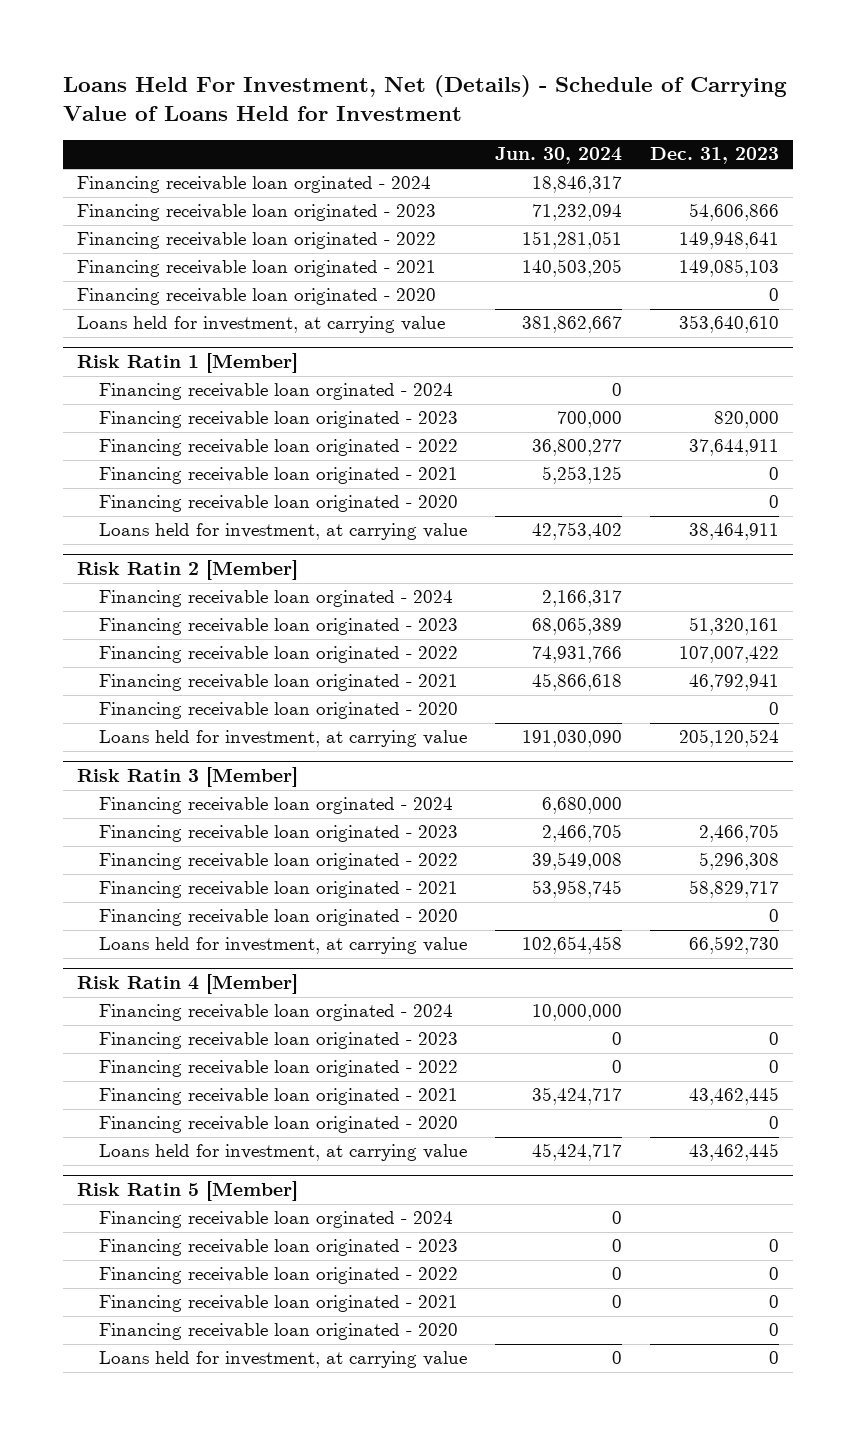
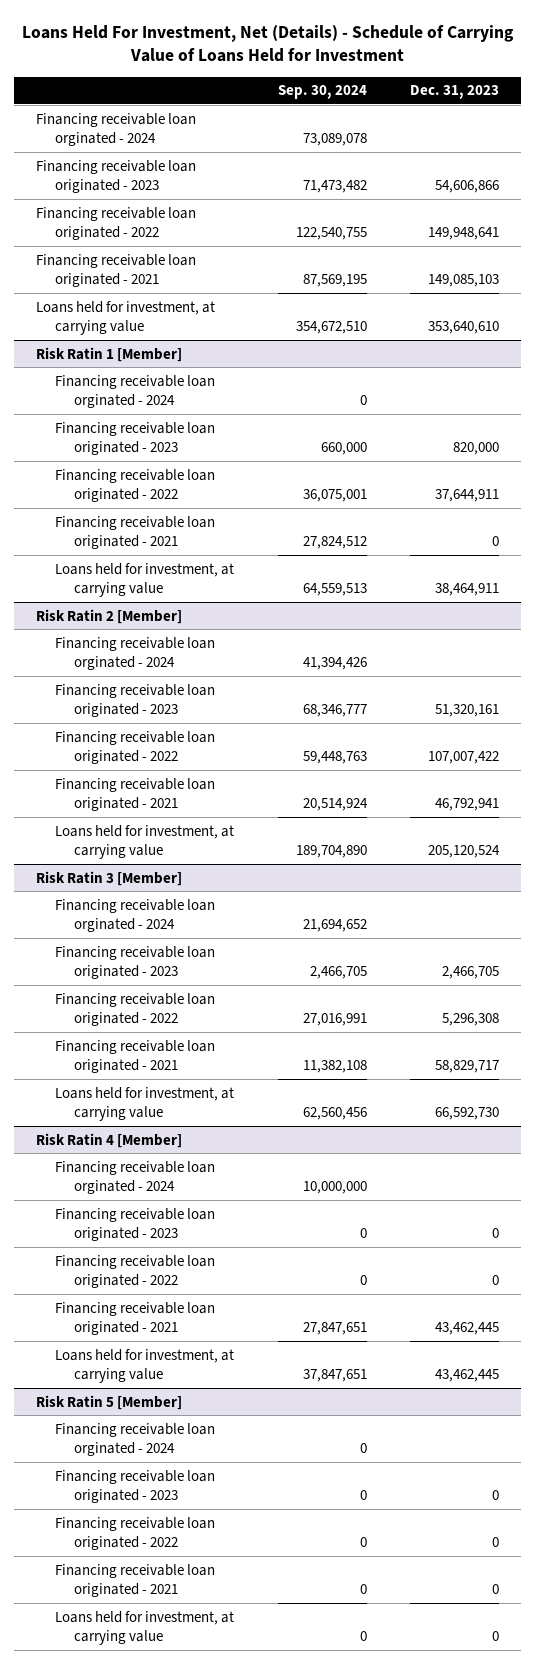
[495,147,623,165] Jun. 30, 2024 -> none
none -> [277,85,367,100] Sep. 30, 2024
[77,288,437,306] Financing receivable loan originated - 2020 -> none
[99,495,459,513] Financing receivable loan originated - 2020 -> none
[99,702,459,720] Financing receivable loan originated - 2020 -> none
[99,909,459,927] Financing receivable loan originated - 2020 -> none
[99,1116,459,1134] Financing receivable loan originated - 2020 -> none
[99,1323,459,1341] Financing receivable loan originated - 2020 -> none

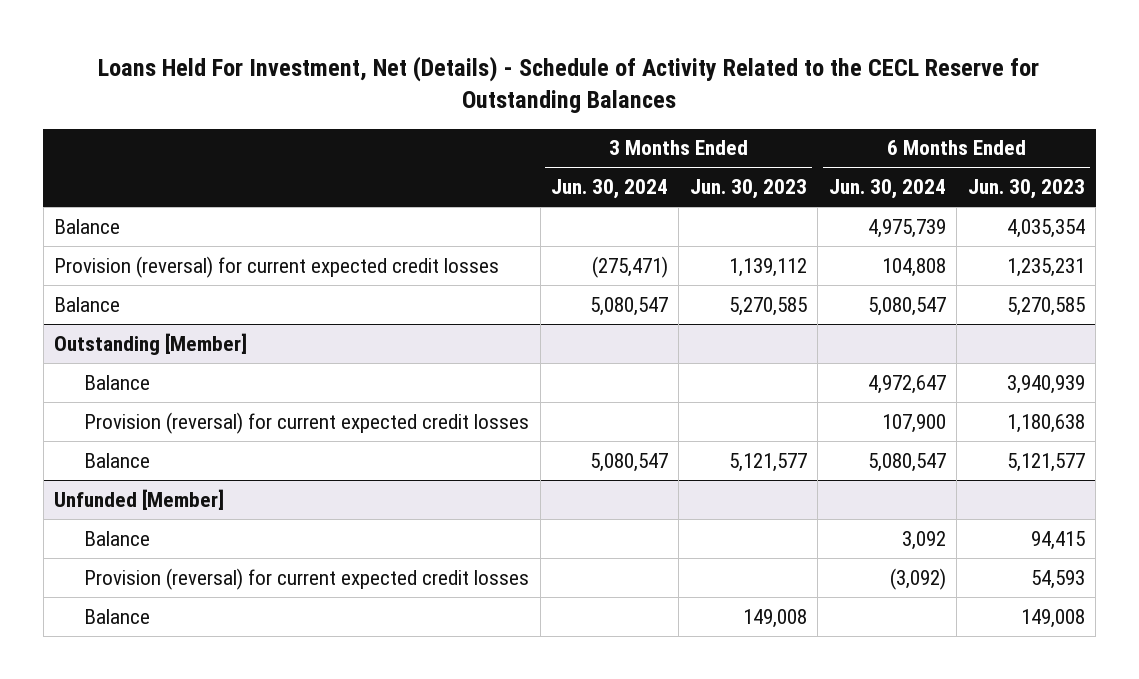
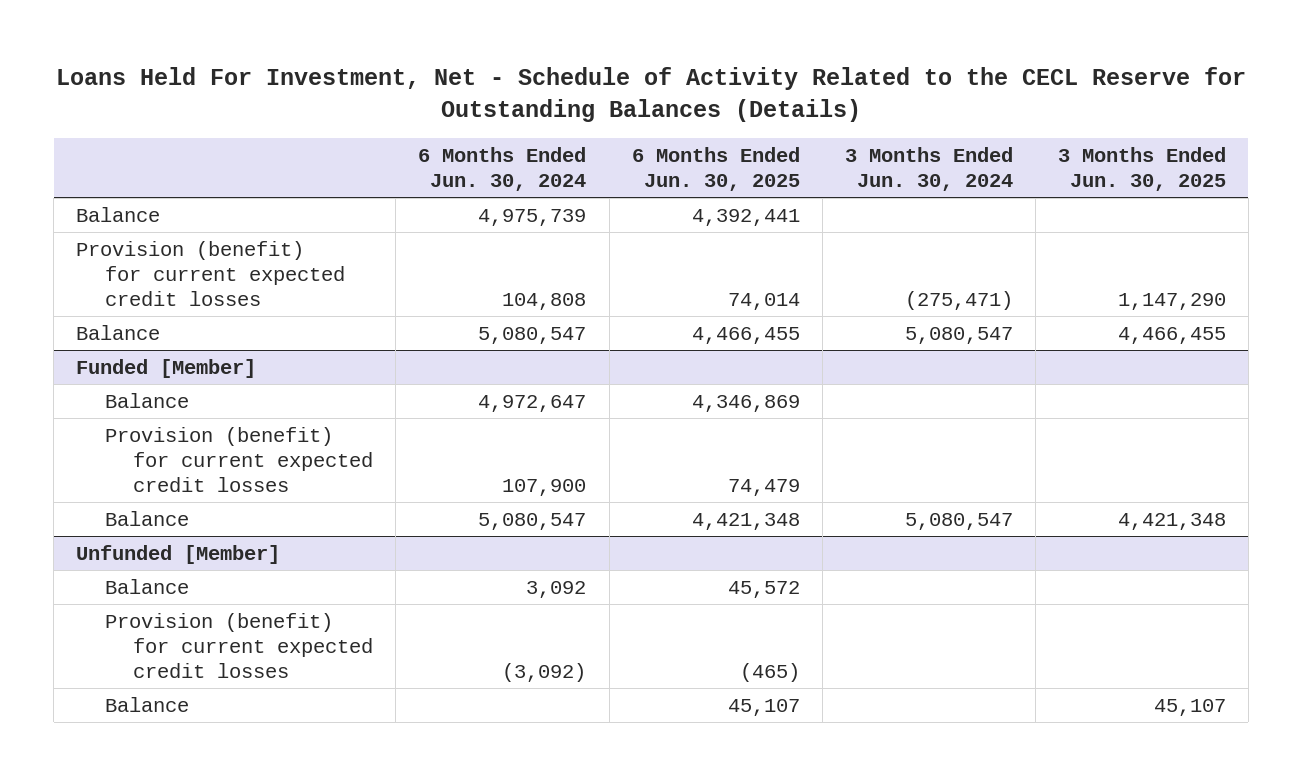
[98,55,1040,113] Loans Held For Investment, Net (Details) - Schedule of Activity Related to the CECL Reserve for Outstanding Balances -> [56,67,1247,123] Loans Held For Investment, Net - Schedule of Activity Related to the CECL Reserve for Outstanding Balances (Details)
[689,179,807,200] Jun. 30, 2023 -> none
[967,179,1085,200] Jun. 30, 2023 -> none
none -> [631,146,800,191] 6 Months Ended Jun. 30, 2025
none -> [1057,146,1226,191] 3 Months Ended Jun. 30, 2025
[54,255,500,278] Provision (reversal) for current expected credit losses -> [76,240,345,306] Provision (benefit) for current expected credit losses
[54,332,248,355] Outstanding [Member] -> none
none -> [76,358,257,378] Funded [Member]
[84,411,530,434] Provision (reversal) for current expected credit losses -> [104,426,374,492] Provision (benefit) for current expected credit losses
[84,567,530,590] Provision (reversal) for current expected credit losses -> [104,612,374,678] Provision (benefit) for current expected credit losses

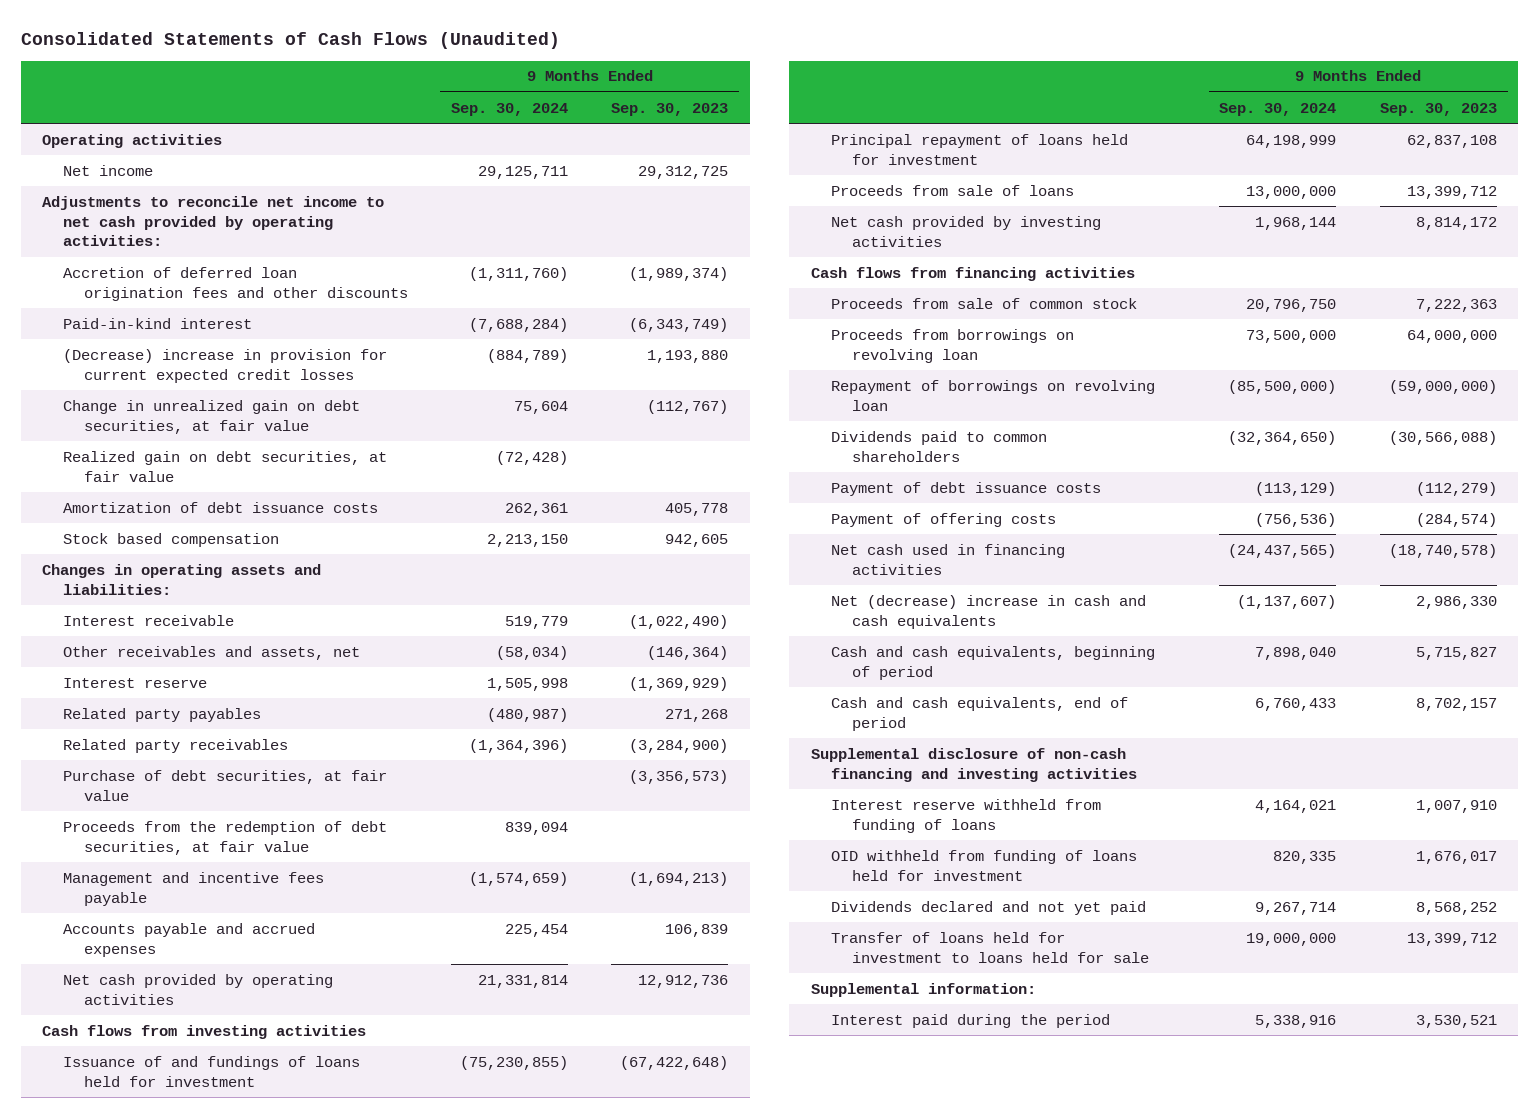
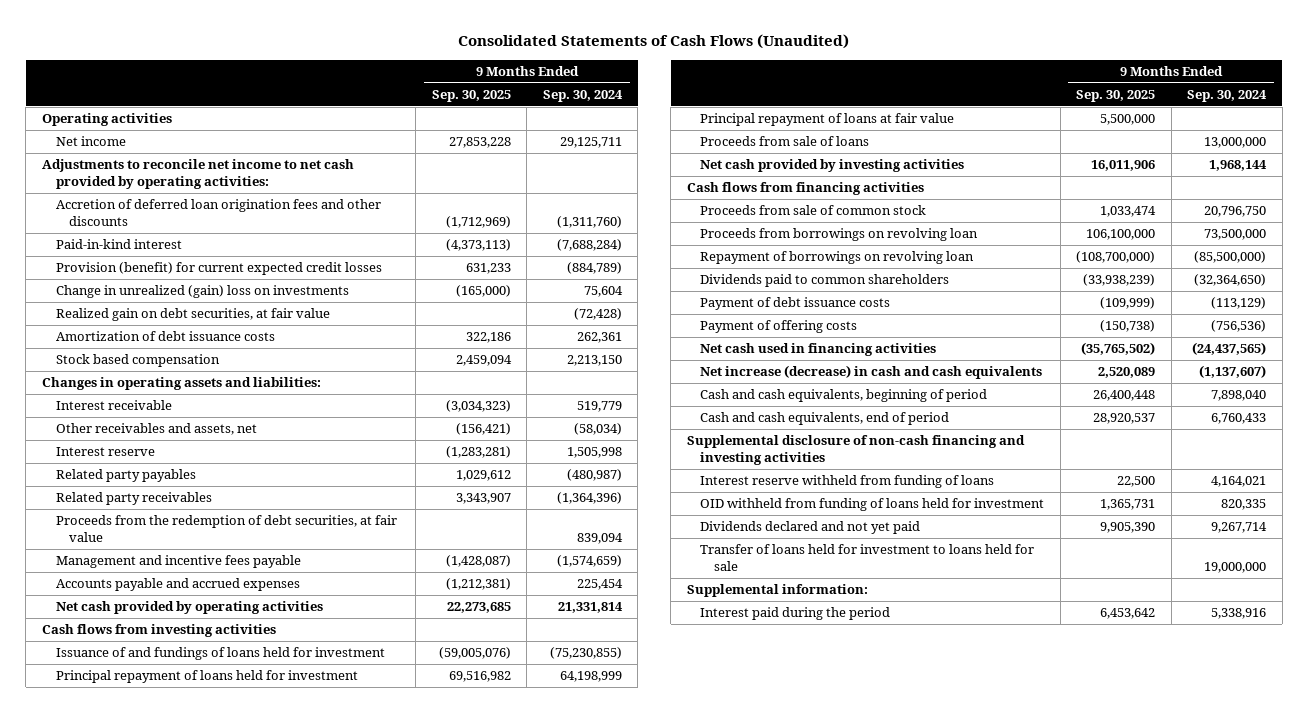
[611,102,729,116] Sep. 30, 2023 -> none
none -> [431,89,511,102] Sep. 30, 2025
[62,348,387,383] (Decrease) increase in provision for current expected credit losses -> [55,262,382,276] Provision (benefit) for current expected credit losses
[62,399,360,434] Change in unrealized gain on debt securities, at fair value -> [55,285,349,299] Change in unrealized (gain) loss on investments
[62,769,387,801] Purchase of debt securities, at fair value -> none
none -> [700,113,955,127] Principal repayment of loans at fair value
[831,594,1147,629] Net (decrease) increase in cash and cash equivalents -> [700,365,1043,380] Net increase (decrease) in cash and cash equivalents

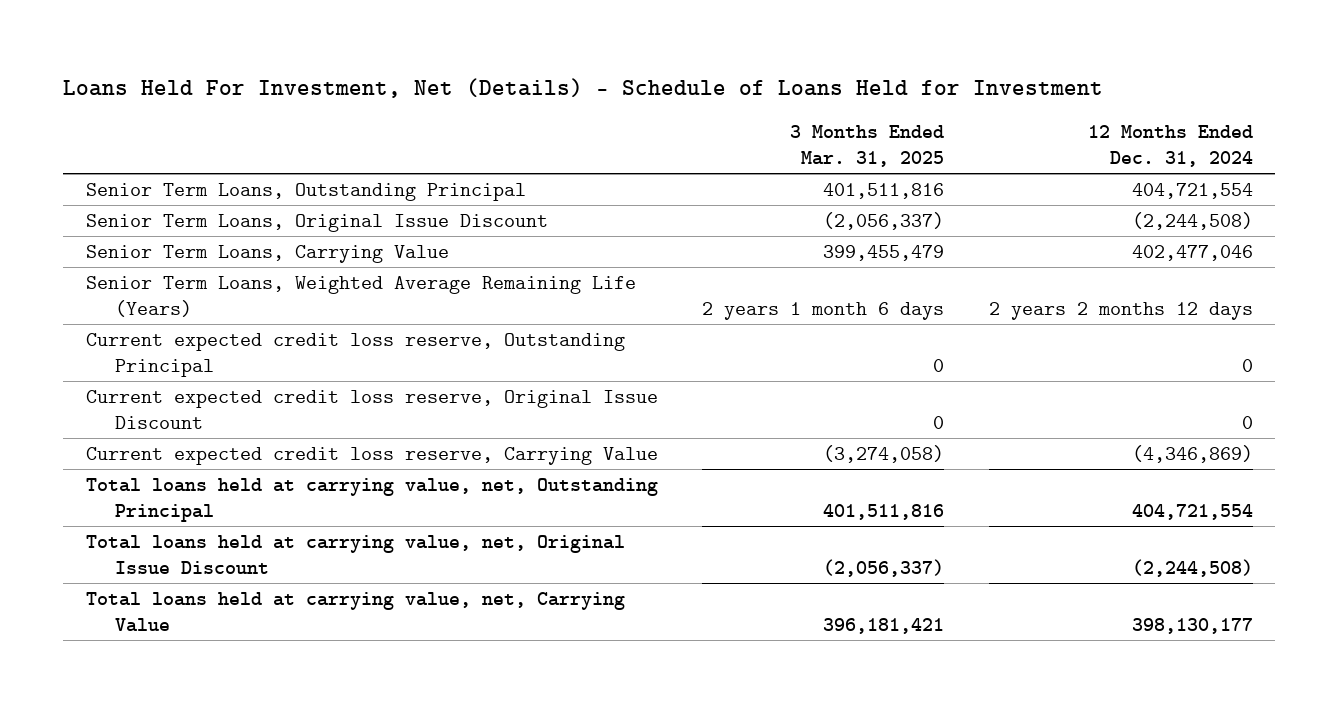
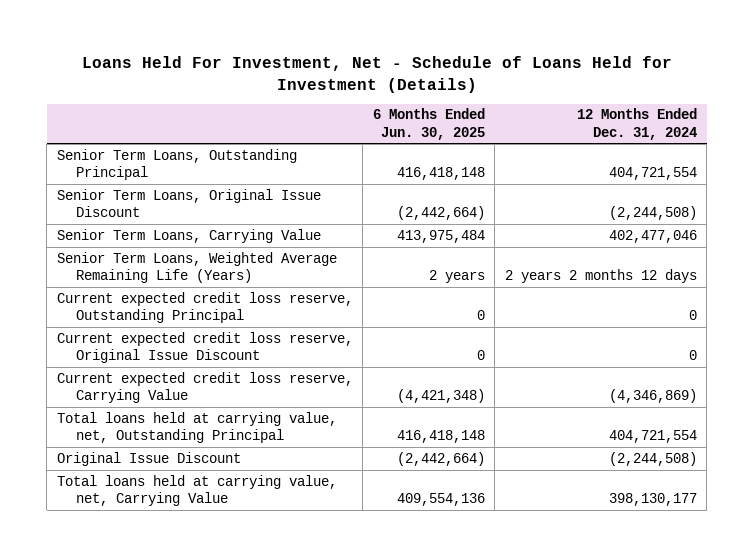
[63,78,1104,99] Loans Held For Investment, Net (Details) - Schedule of Loans Held for Investment -> [81,56,672,93] Loans Held For Investment, Net - Schedule of Loans Held for Investment (Details)
[790,125,945,168] 3 Months Ended Mar. 31, 2025 -> none
none -> [372,108,485,140] 6 Months Ended Jun. 30, 2025
[85,534,625,575] Total loans held at carrying value, net, Original Issue Discount -> [56,451,241,466] Original Issue Discount

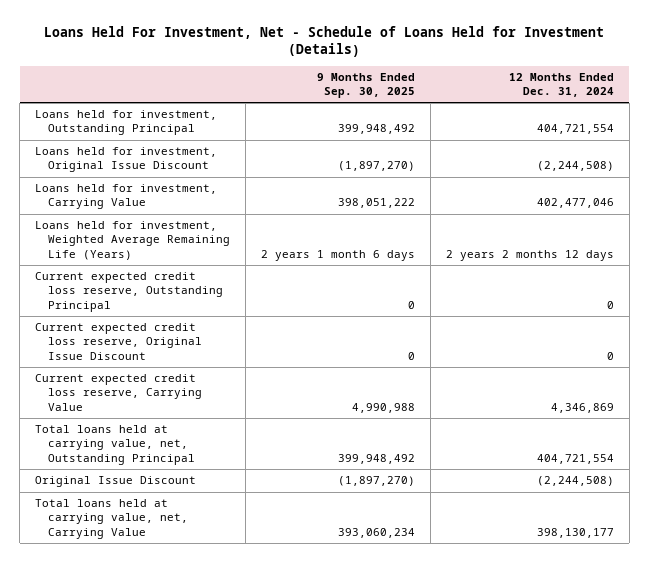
[372,108,485,140] 6 Months Ended Jun. 30, 2025 -> none
none -> [316,72,415,99] 9 Months Ended Sep. 30, 2025
[56,148,297,181] Senior Term Loans, Outstanding Principal -> [35,110,218,136] Loans held for investment, Outstanding Principal
[56,188,321,218] Senior Term Loans, Original Issue Discount -> [35,147,218,173] Loans held for investment, Original Issue Discount
[56,228,321,243] Senior Term Loans, Carrying Value -> [35,184,218,210] Loans held for investment, Carrying Value
[56,251,337,284] Senior Term Loans, Weighted Average Remaining Life (Years) -> [35,221,230,260] Loans held for investment, Weighted Average Remaining Life (Years)
[608,389,697,404] (4,346,869) -> [550,402,614,413] 4,346,869

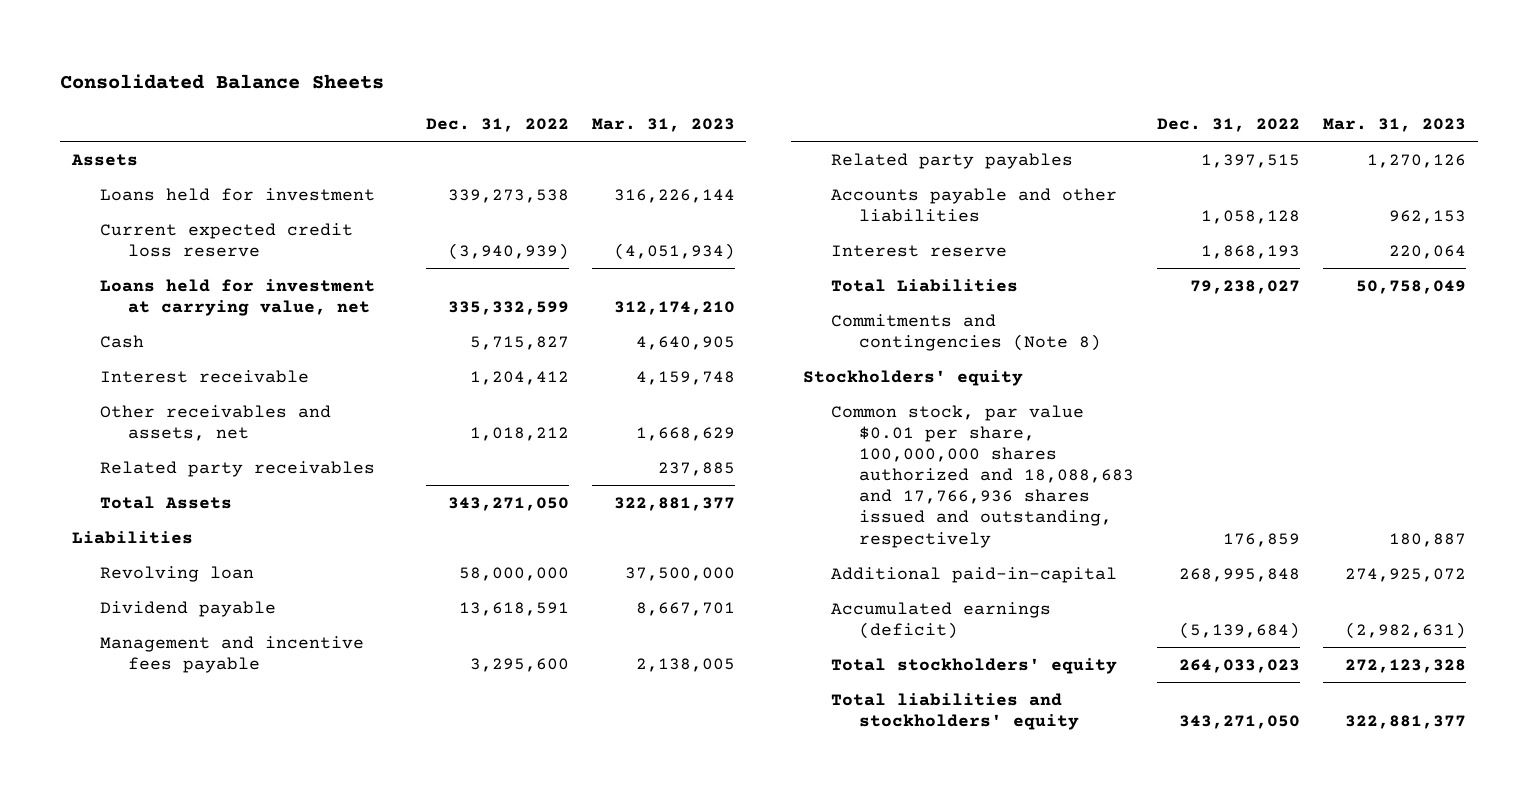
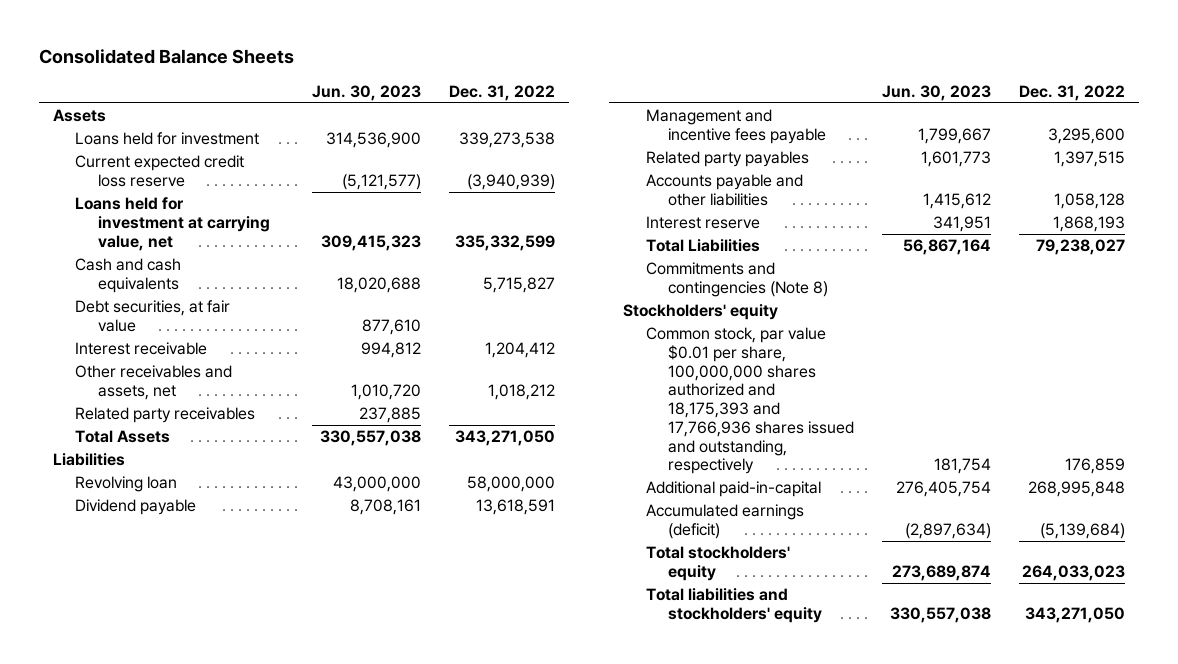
[591,118,735,133] Mar. 31, 2023 -> none
none -> [311,84,421,101] Jun. 30, 2023
[99,334,144,348] Cash -> [75,258,182,293] Cash and cash equivalents
none -> [75,300,231,332] Debt securities, at fair value
[831,404,1135,548] Common stock, par value $0.01 per share, 100,000,000 shares authorized and 18,088,683 and 17,766,936 shares issued and outstanding, respectively -> [645,327,855,475] Common stock, par value $0.01 per share, 100,000,000 shares authorized and 18,175,393 and 17,766,936 shares issued and outstanding, respectively

